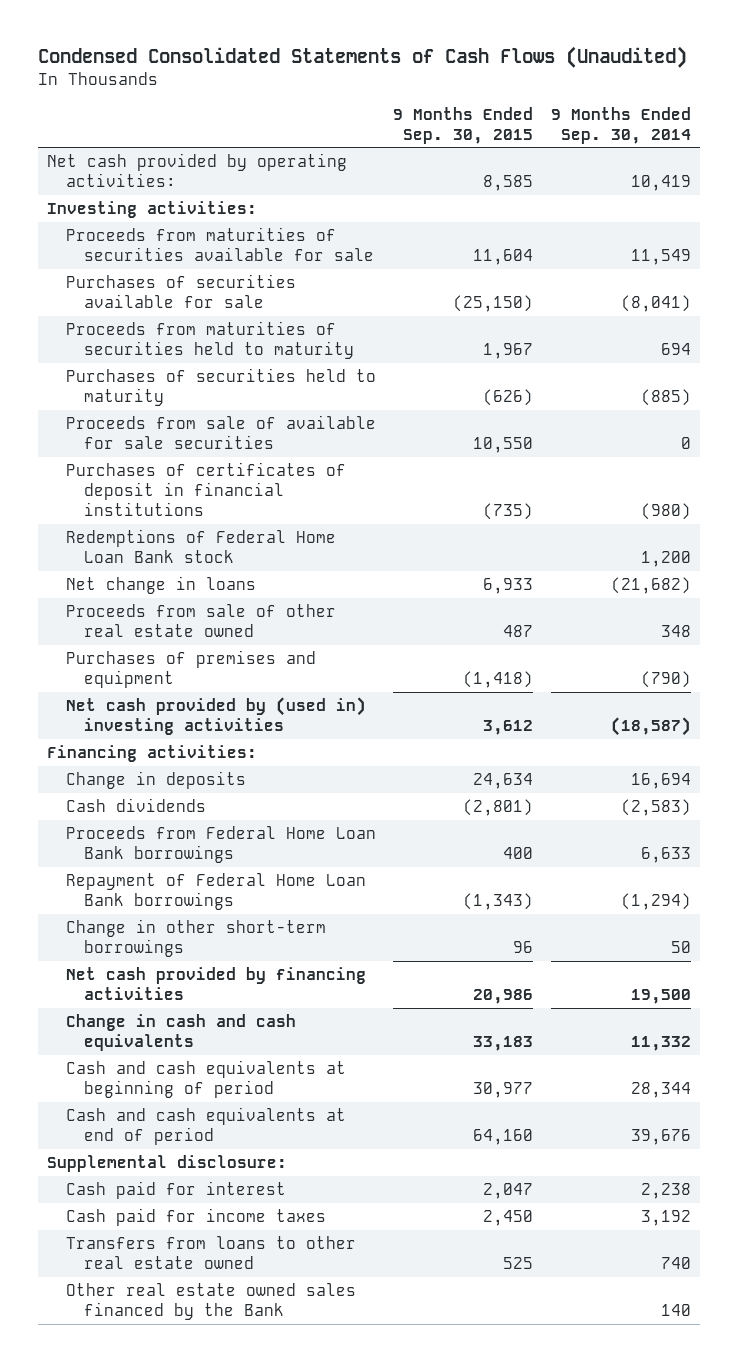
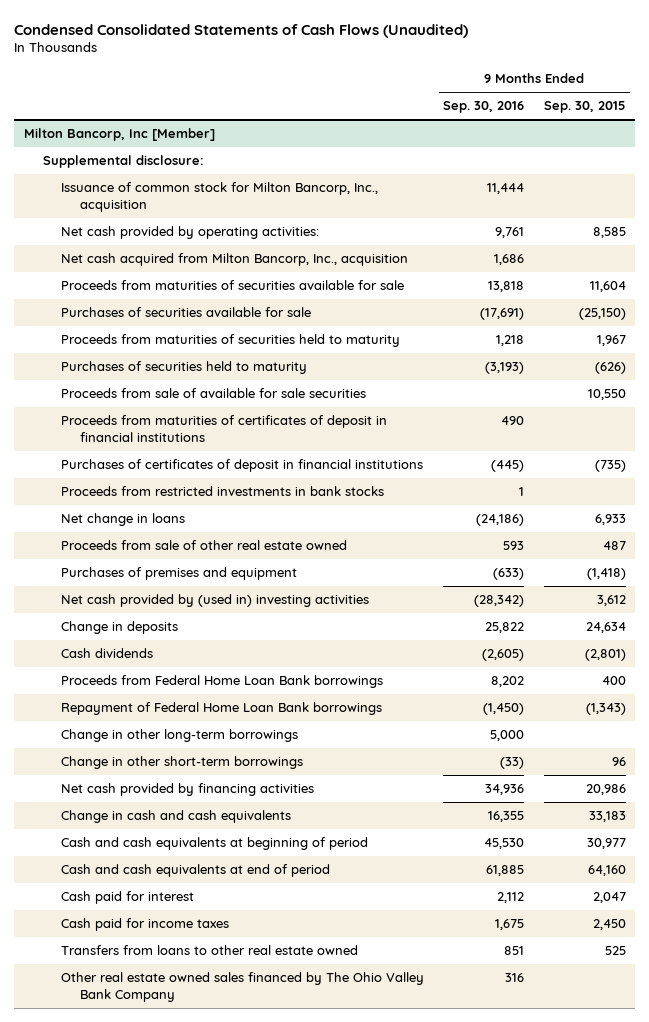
[551,106,692,144] 9 Months Ended Sep. 30, 2014 -> none
none -> [443,101,525,114] Sep. 30, 2016
none -> [23,128,215,142] Milton Bancorp, Inc [Member]
none -> [42,155,204,169] Supplemental disclosure:
none -> [61,182,379,212] Issuance of common stock for Milton Bancorp, Inc., acquisition
[47,201,258,219] Investing activities: -> none
none -> [61,253,409,267] Net cash acquired from Milton Bancorp, Inc., acquisition
none -> [61,415,388,442] Proceeds from maturities of certificates of deposit in financial institutions
[65,529,336,563] Redemptions of Federal Home Loan Bank stock -> none
none -> [61,486,385,497] Proceeds from restricted investments in bank stocks
[47,745,258,763] Financing activities: -> none
none -> [61,729,299,743] Change in other long-term borrowings
[47,1155,288,1173] Supplemental disclosure: -> none
[65,1283,356,1320] Other real estate owned sales financed by the Bank -> [61,972,425,1002] Other real estate owned sales financed by The Ohio Valley Bank Company

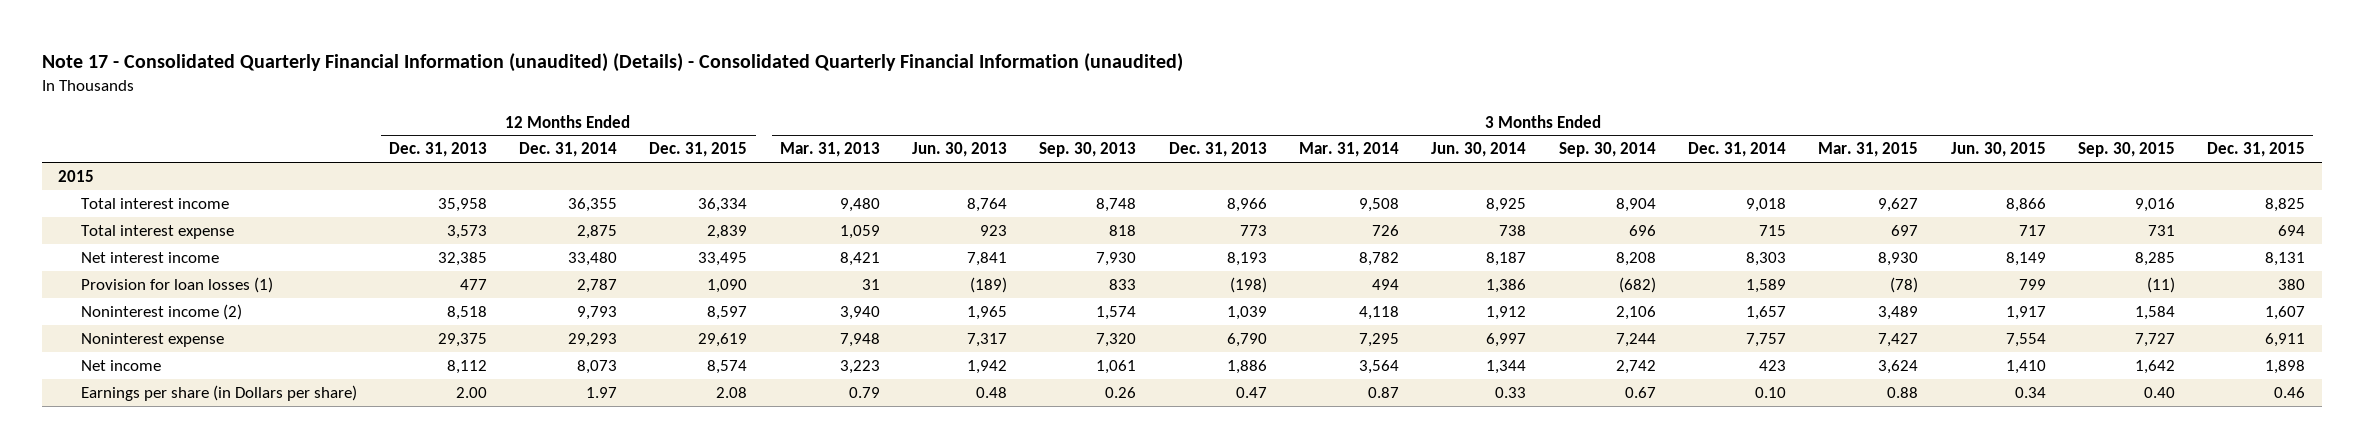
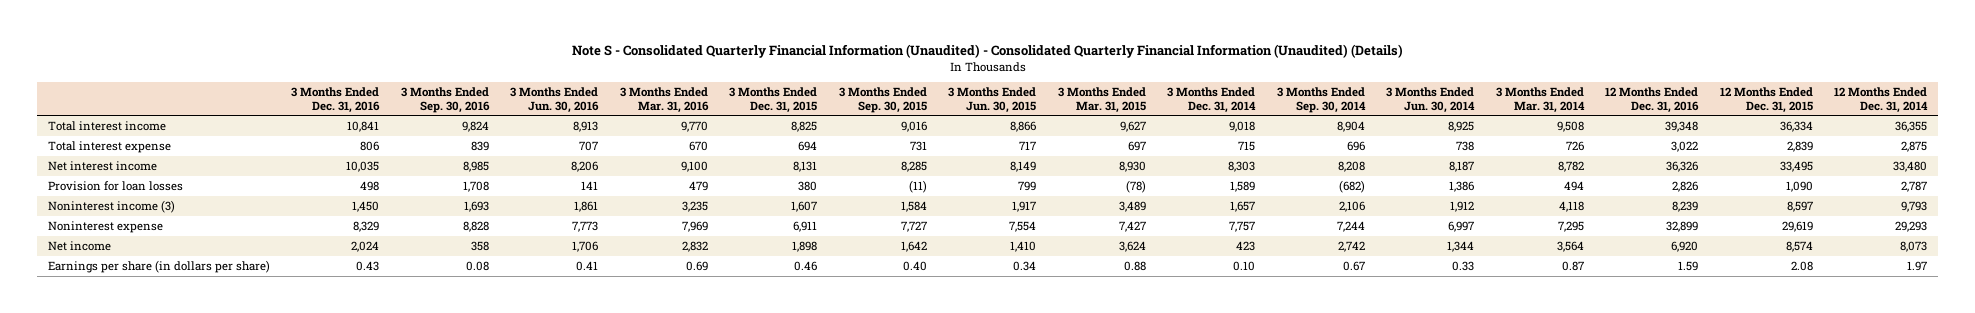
[41,53,1183,73] Note 17 - Consolidated Quarterly Financial Information (unaudited) (Details) - Consolidated Quarterly Financial Information (unaudited) -> [571,44,1403,59] Note S - Consolidated Quarterly Financial Information (Unaudited) - Consolidated Quarterly Financial Information (Unaudited) (Details)
[388,142,487,158] Dec. 31, 2013 -> none
[779,142,880,158] Mar. 31, 2013 -> none
[912,142,1008,158] Jun. 30, 2013 -> none
[1039,142,1137,158] Sep. 30, 2013 -> none
[1168,142,1267,158] Dec. 31, 2013 -> none
none -> [291,87,381,113] 3 Months Ended Dec. 31, 2016
none -> [400,87,490,113] 3 Months Ended Sep. 30, 2016
none -> [510,87,600,113] 3 Months Ended Jun. 30, 2016
none -> [619,87,709,113] 3 Months Ended Mar. 31, 2016
none -> [1605,87,1700,113] 12 Months Ended Dec. 31, 2016
[57,169,94,182] 2015 -> none
[80,276,273,293] Provision for loan losses (1) -> [47,181,183,192] Provision for loan losses
[80,303,242,320] Noninterest income (2) -> [47,200,175,214] Noninterest income (3)
[80,384,357,401] Earnings per share (in Dollars per share) -> [47,260,270,274] Earnings per share (in dollars per share)

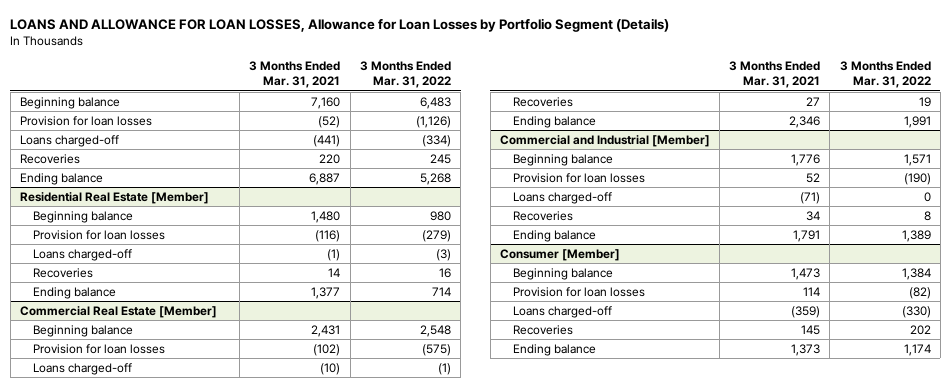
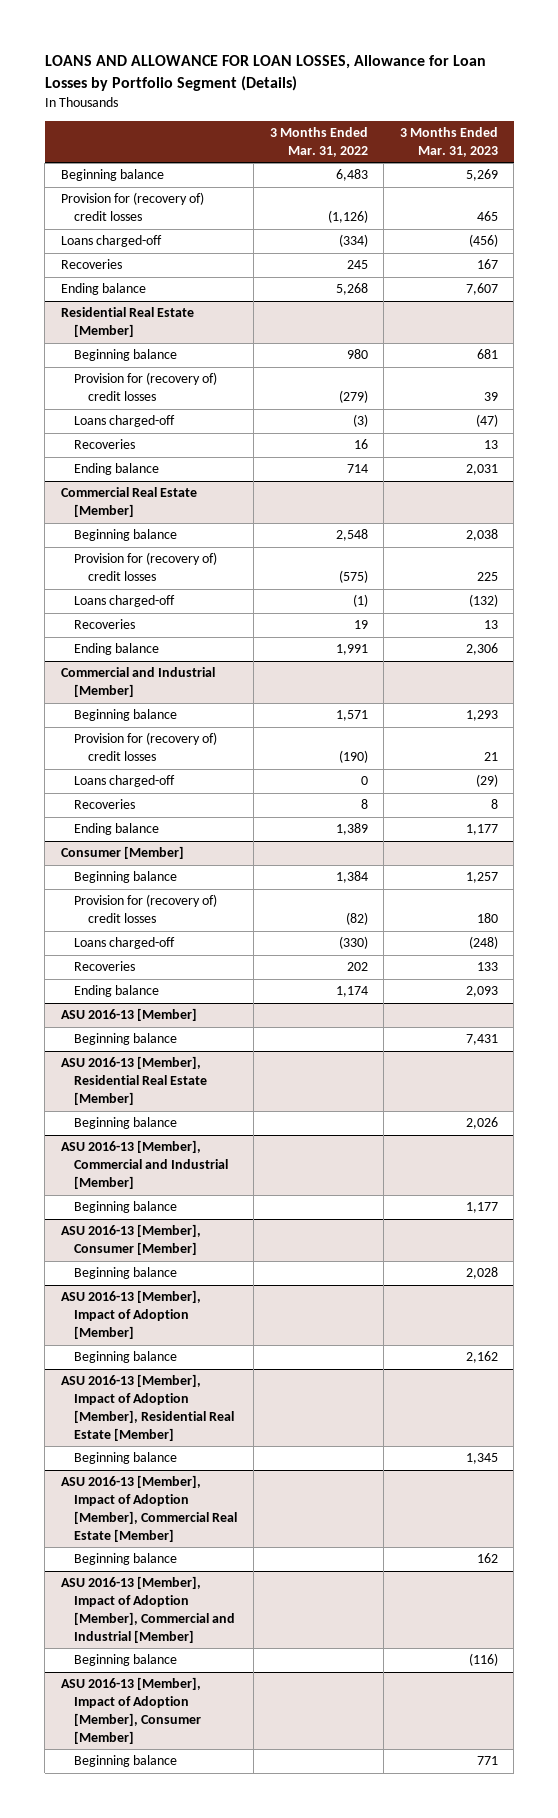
[249,61,341,89] 3 Months Ended Mar. 31, 2021 -> none
none -> [399,126,498,157] 3 Months Ended Mar. 31, 2023
[20,115,153,126] Provision for loan losses -> [60,192,204,222] Provision for (recovery of) credit losses
[33,229,166,240] Provision for loan losses -> [74,372,218,402] Provision for (recovery of) credit losses
[33,343,166,354] Provision for loan losses -> [74,552,218,582] Provision for (recovery of) credit losses
[513,172,646,183] Provision for loan losses -> none
none -> [74,732,218,762] Provision for (recovery of) credit losses
[513,286,646,297] Provision for loan losses -> none
none -> [74,894,218,924] Provision for (recovery of) credit losses
none -> [60,1008,197,1022] ASU 2016-13 [Member]
none -> [74,1033,178,1046] Beginning balance
none -> [60,1056,208,1106] ASU 2016-13 [Member], Residential Real Estate [Member]
none -> [74,1117,178,1130] Beginning balance
none -> [60,1140,229,1190] ASU 2016-13 [Member], Commercial and Industrial [Member]
none -> [74,1201,178,1214] Beginning balance
none -> [60,1224,201,1256] ASU 2016-13 [Member], Consumer [Member]
none -> [74,1267,178,1280] Beginning balance
none -> [60,1290,201,1340] ASU 2016-13 [Member], Impact of Adoption [Member]
none -> [74,1351,178,1364] Beginning balance
none -> [60,1374,235,1442] ASU 2016-13 [Member], Impact of Adoption [Member], Residential Real Estate [Member]
none -> [74,1452,178,1465] Beginning balance
none -> [60,1475,238,1543] ASU 2016-13 [Member], Impact of Adoption [Member], Commercial Real Estate [Member]
none -> [74,1553,178,1566] Beginning balance
none -> [60,1576,236,1644] ASU 2016-13 [Member], Impact of Adoption [Member], Commercial and Industrial [Member]
none -> [74,1654,178,1667] Beginning balance
none -> [60,1677,202,1745] ASU 2016-13 [Member], Impact of Adoption [Member], Consumer [Member]
none -> [74,1755,178,1768] Beginning balance

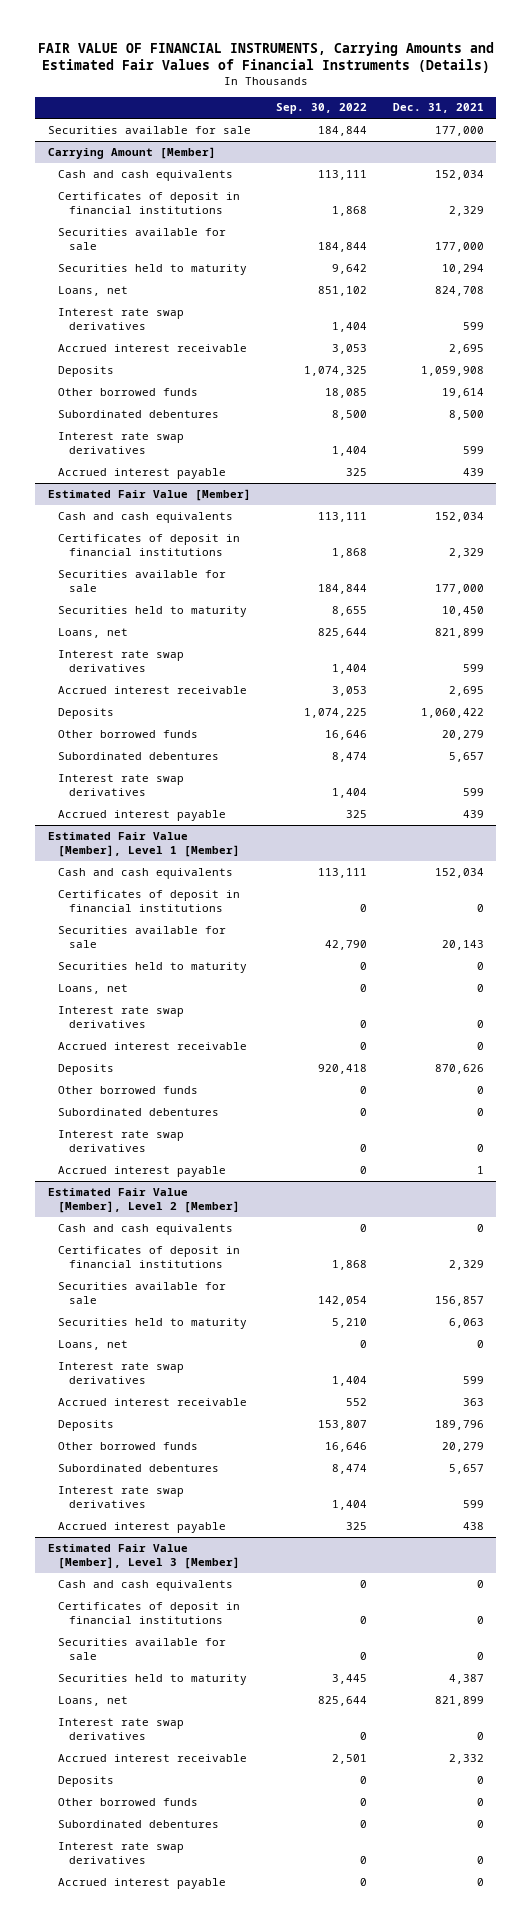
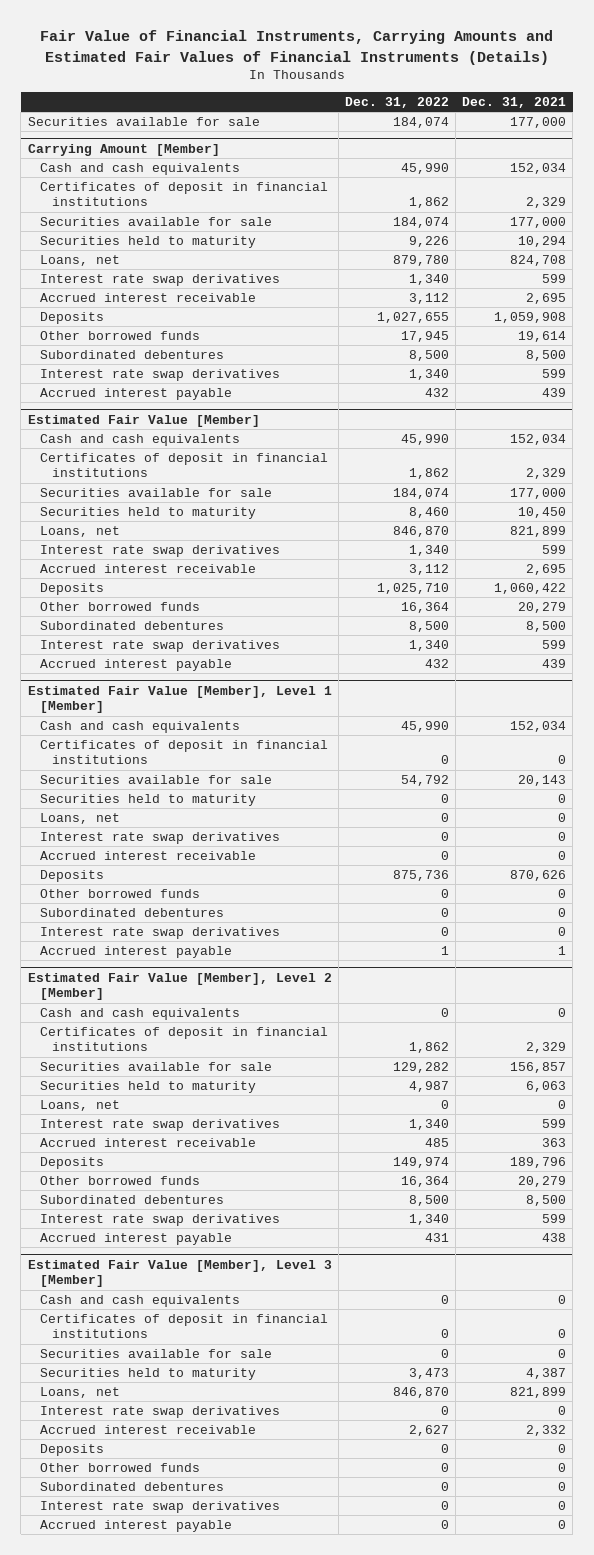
[37,41,494,74] FAIR VALUE OF FINANCIAL INSTRUMENTS, Carrying Amounts and Estimated Fair Values of Financial Instruments (Details) -> [39,30,553,65] Fair Value of Financial Instruments, Carrying Amounts and Estimated Fair Values of Financial Instruments (Details)
[276,103,368,115] Sep. 30, 2022 -> none
none -> [344,97,449,109] Dec. 31, 2022
[448,751,484,762] 5,657 -> [526,620,567,632] 8,500
[448,1463,484,1474] 5,657 -> [526,1194,567,1206] 8,500

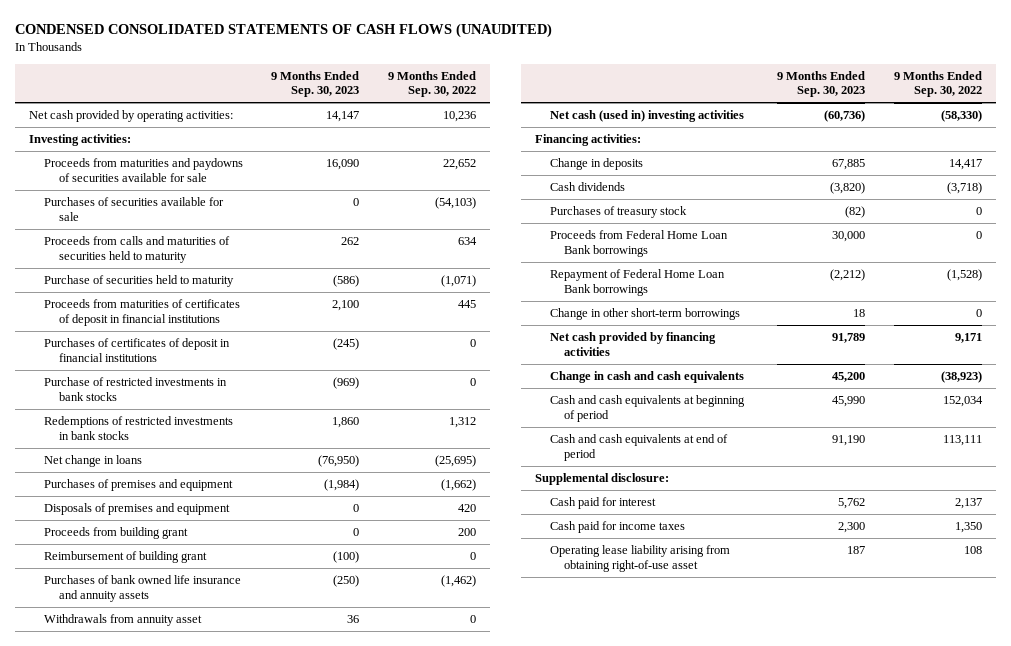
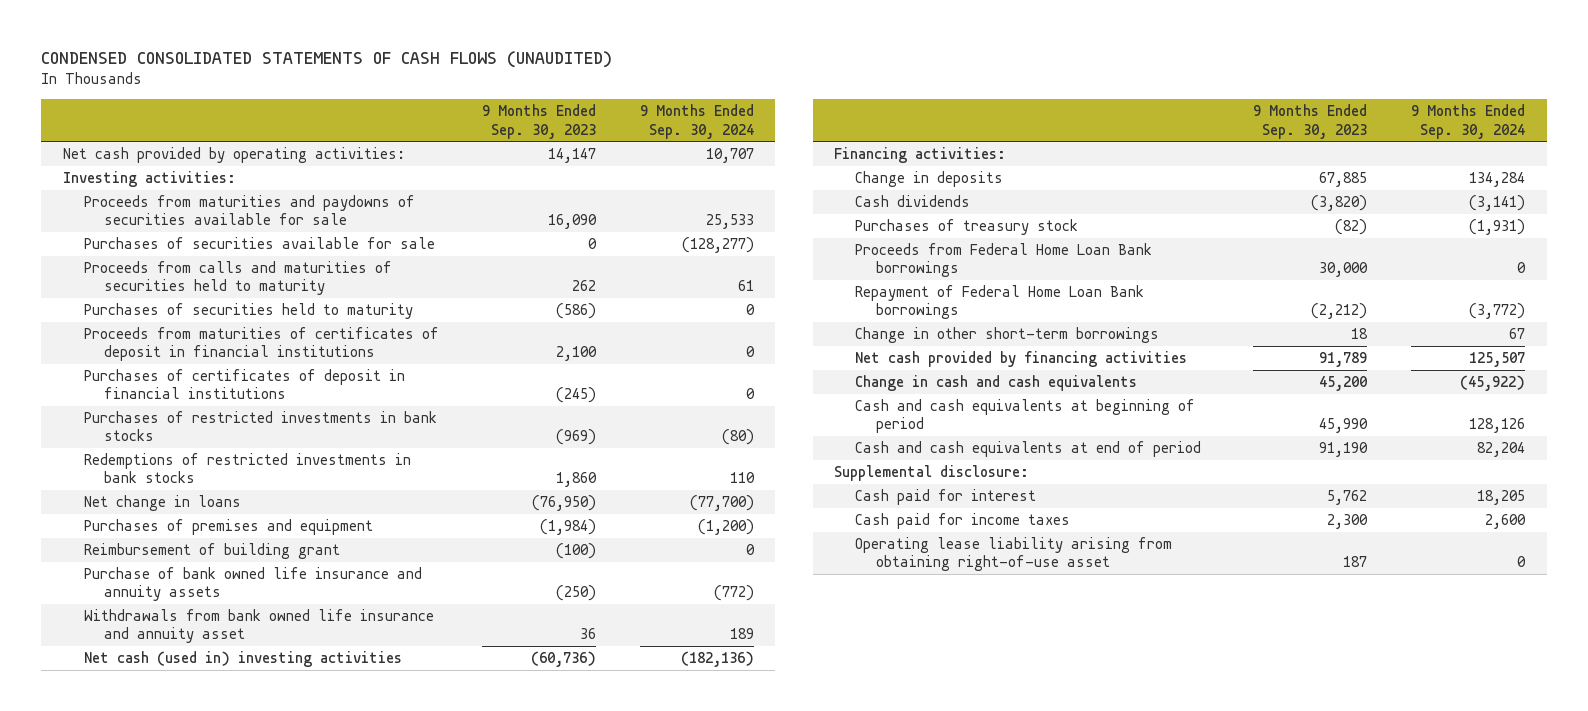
[387,70,476,98] 9 Months Ended Sep. 30, 2022 -> none
none -> [639,104,754,139] 9 Months Ended Sep. 30, 2024
[43,275,234,288] Purchase of securities held to maturity -> [83,303,413,320] Purchases of securities held to maturity
[43,377,227,401] Purchase of restricted investments in bank stocks -> [83,411,437,442] Purchases of restricted investments in bank stocks
[43,503,230,516] Disposals of premises and equipment -> none
[43,527,188,540] Proceeds from building grant -> none
[43,575,241,602] Purchases of bank owned life insurance and annuity assets -> [83,567,422,602] Purchase of bank owned life insurance and annuity assets
[43,614,202,627] Withdrawals from annuity asset -> [83,609,434,644] Withdrawals from bank owned life insurance and annuity asset

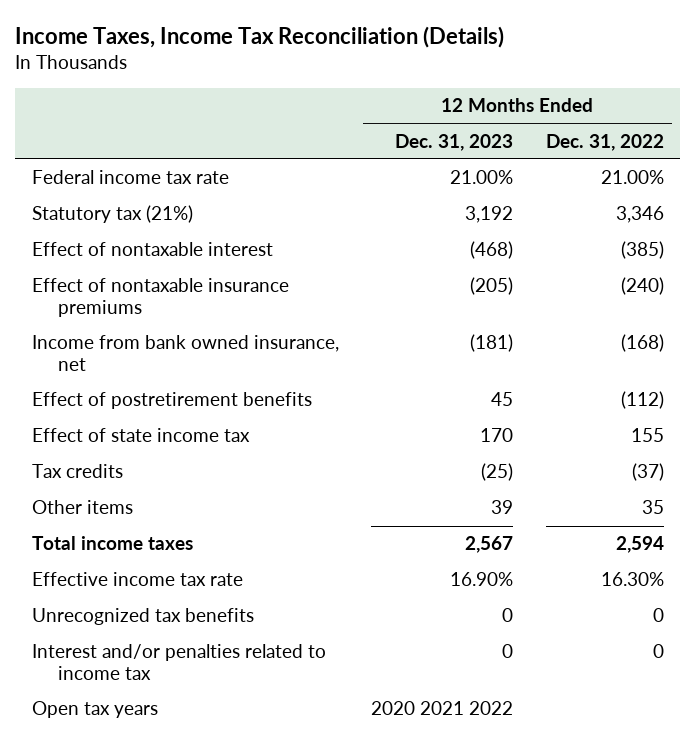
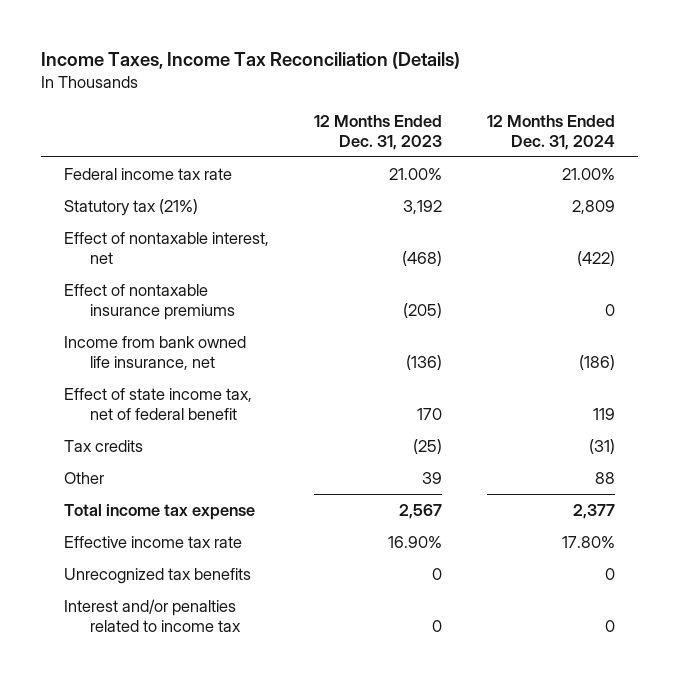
[545,133,664,151] Dec. 31, 2022 -> none
none -> [487,114,616,150] 12 Months Ended Dec. 31, 2024
[31,242,273,257] Effect of nontaxable interest -> [63,231,269,265] Effect of nontaxable interest, net
[31,392,312,410] Effect of postretirement benefits -> none
[31,335,339,371] Income from bank owned insurance, net -> [63,335,246,371] Income from bank owned life insurance, net
[470,334,514,353] (181) -> [406,355,443,371] (136)
[31,428,250,443] Effect of state income tax -> [63,387,252,421] Effect of state income tax, net of federal benefit
[31,500,133,515] Other items -> [63,471,104,484] Other
[31,536,193,551] Total income taxes -> [63,503,255,520] Total income tax expense
[31,701,158,719] Open tax years -> none

